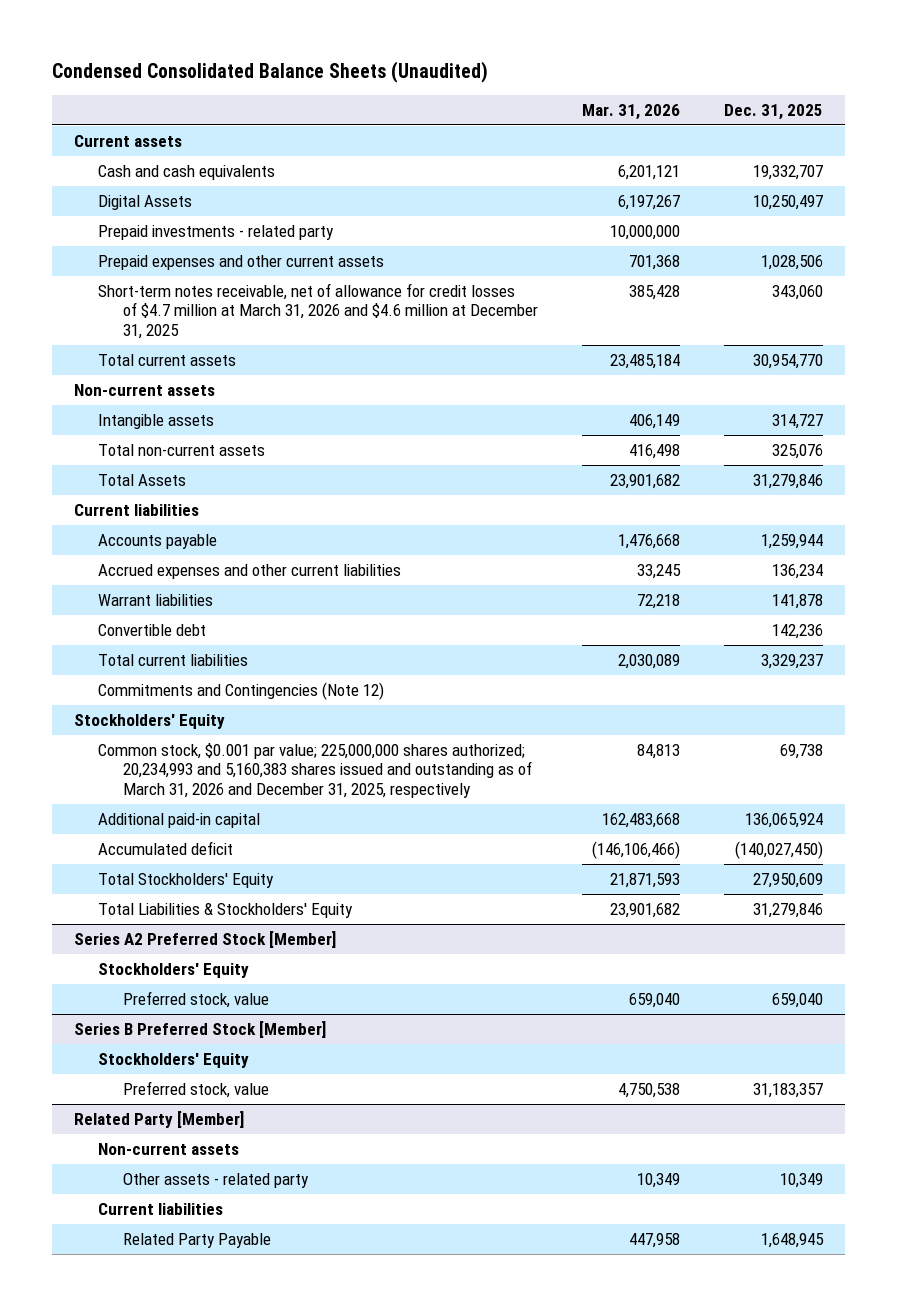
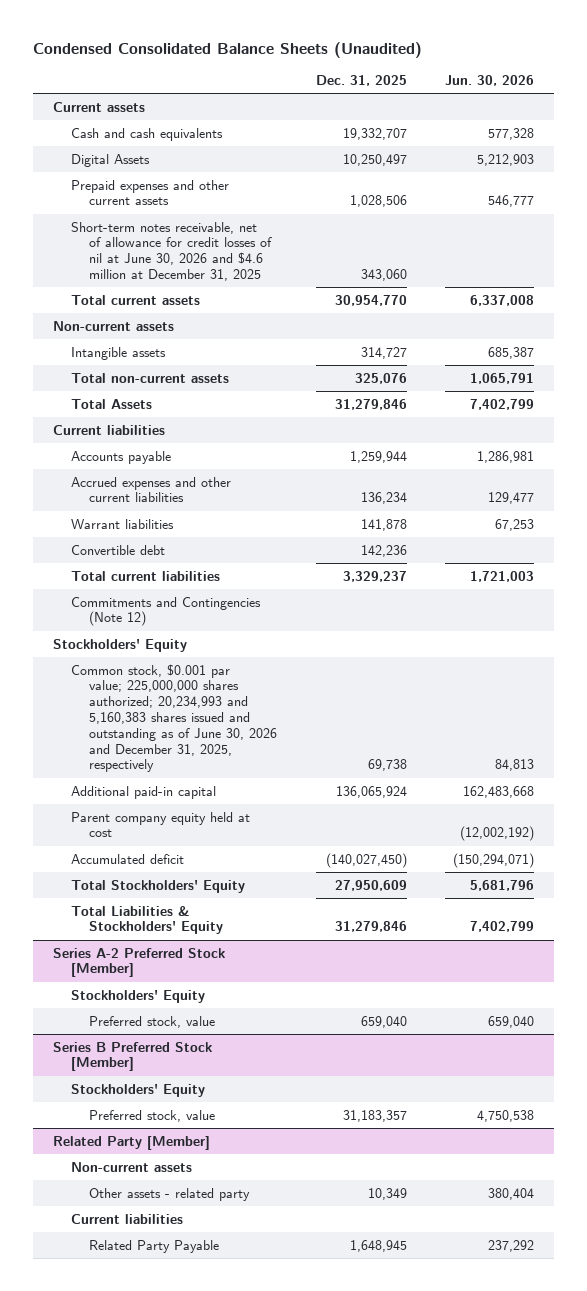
[582,103,681,120] Mar. 31, 2026 -> none
none -> [445,75,535,87] Jun. 30, 2026
[98,224,335,240] Prepaid investments - related party -> none
[98,282,538,339] Short-term notes receivable, net of allowance for credit losses of $4.7 million at March 31, 2026 and $4.6 million at December 31, 2025 -> [70,221,272,281] Short-term notes receivable, net of allowance for credit losses of nil at June 30, 2026 and $4.6 million at December 31, 2025
[98,742,532,798] Common stock, $0.001 par value; 225,000,000 shares authorized; 20,234,993 and 5,160,383 shares issued and outstanding as of March 31, 2026 and December 31, 2025, respectively -> [70,663,277,773] Common stock, $0.001 par value; 225,000,000 shares authorized; 20,234,993 and 5,160,383 shares issued and outstanding as of June 30, 2026 and December 31, 2025, respectively
none -> [70,811,250,838] Parent company equity held at cost
[74,930,337,948] Series A2 Preferred Stock [Member] -> [52,947,225,978] Series A-2 Preferred Stock [Member]

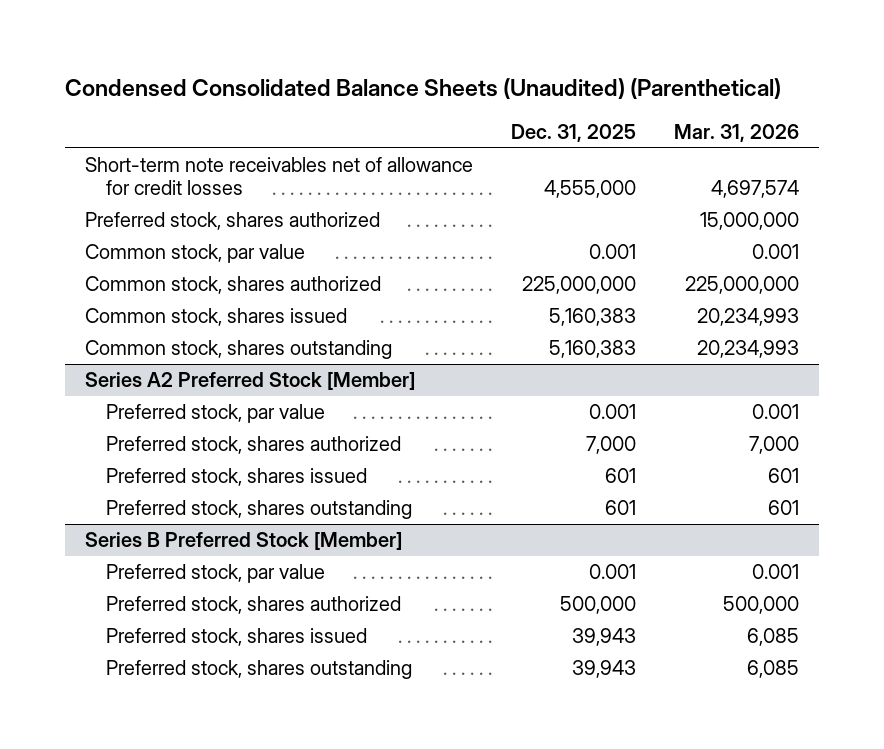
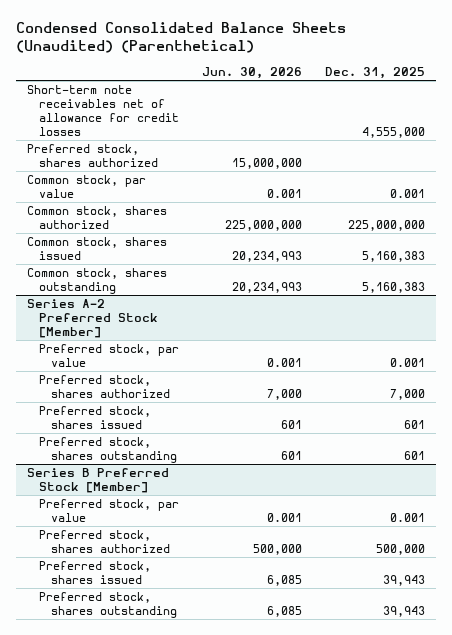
[674,124,800,143] Mar. 31, 2026 -> none
none -> [201,66,302,79] Jun. 30, 2026
[84,372,415,391] Series A2 Preferred Stock [Member] -> [26,298,159,338] Series A-2 Preferred Stock [Member]

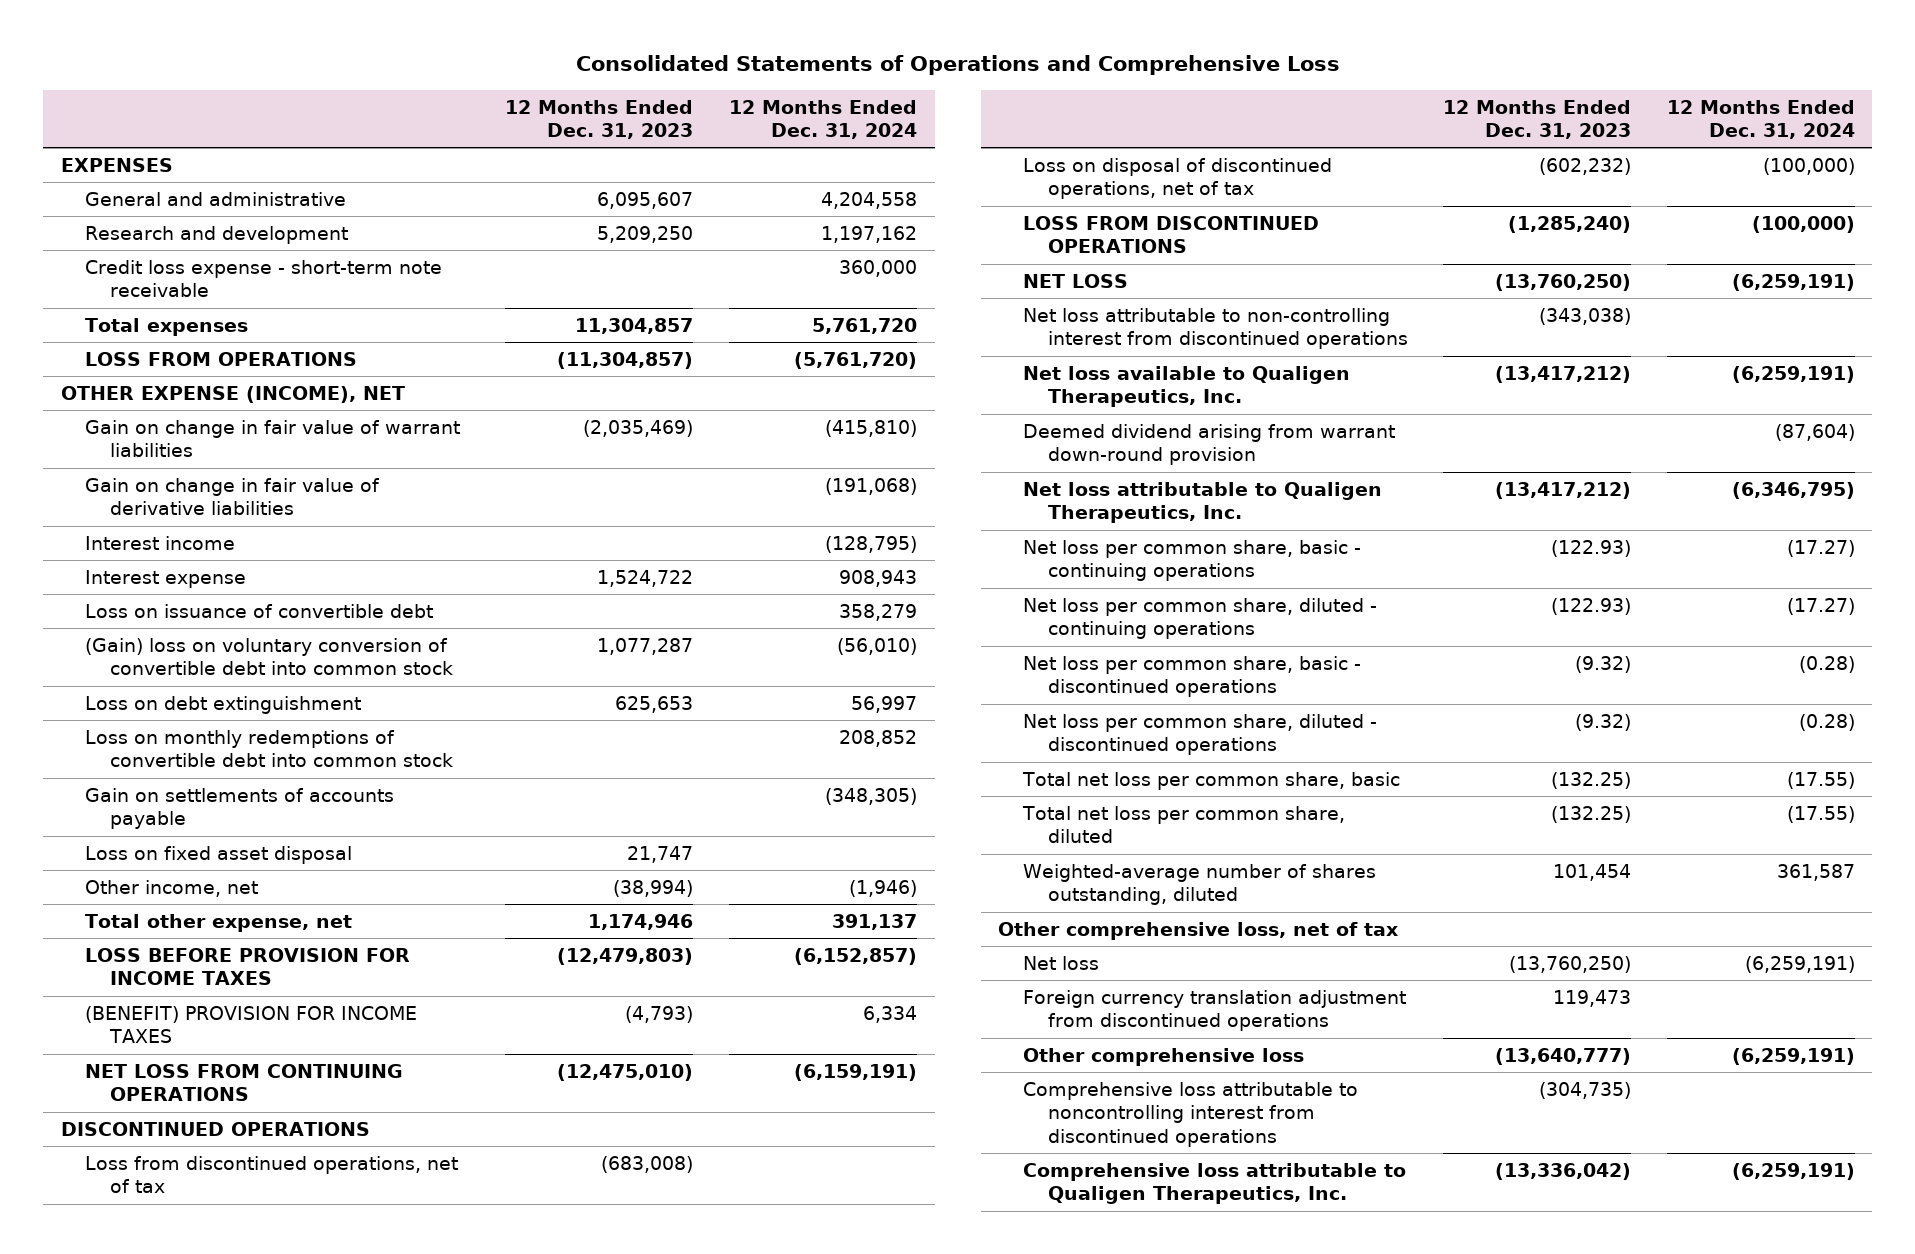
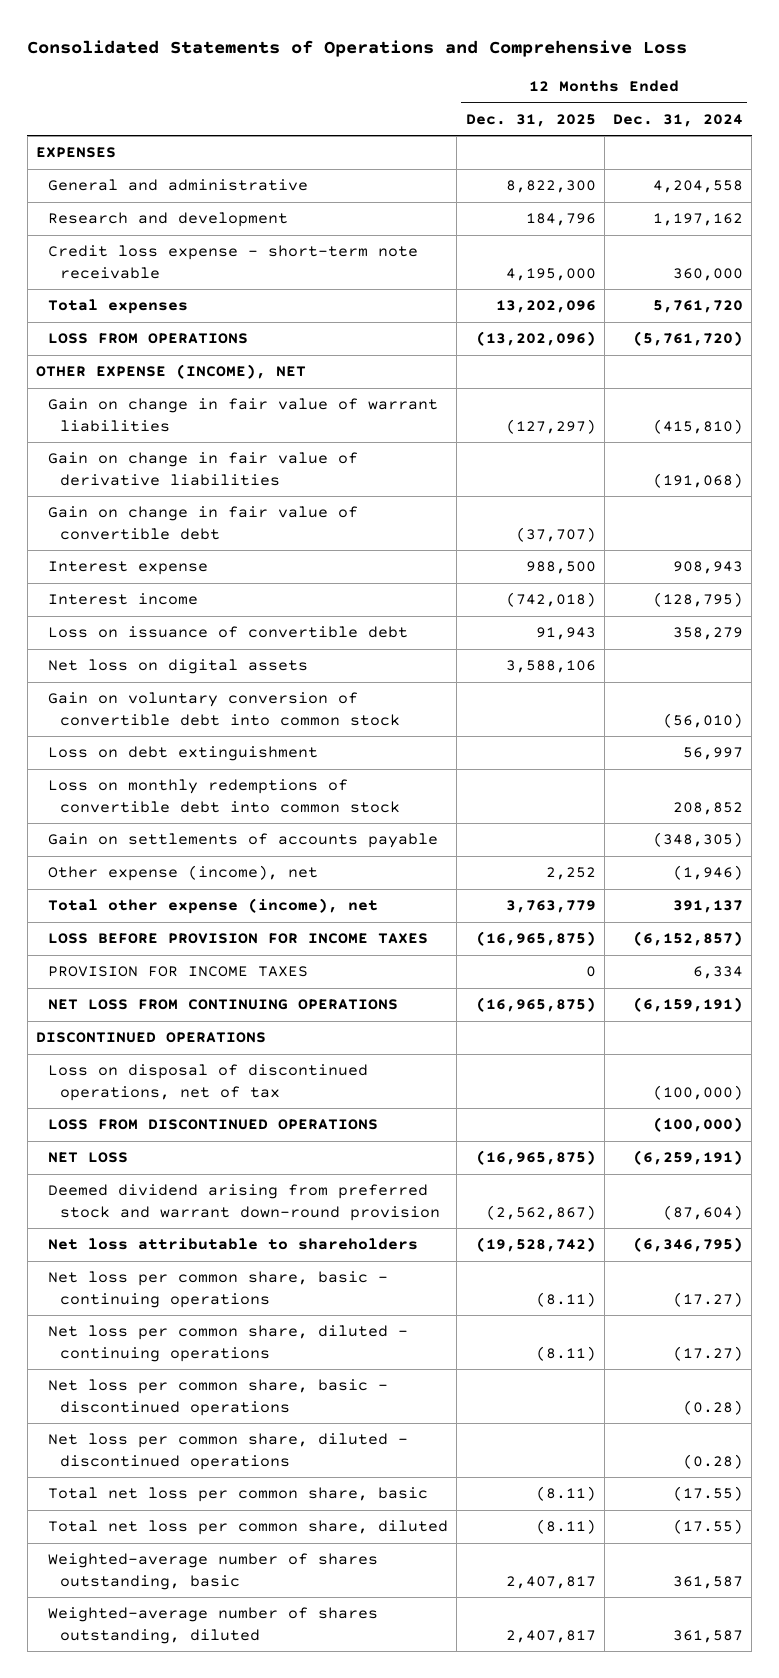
[505,99,694,140] 12 Months Ended Dec. 31, 2023 -> none
none -> [465,113,596,127] Dec. 31, 2025
none -> [48,506,359,540] Gain on change in fair value of convertible debt
[85,535,236,550] Interest income -> [48,593,199,606] Interest income
none -> [48,659,309,675] Net loss on digital assets
[85,637,454,676] (Gain) loss on voluntary conversion of convertible debt into common stock -> [48,692,401,726] Gain on voluntary conversion of convertible debt into common stock
[85,845,353,864] Loss on fixed asset disposal -> none
[85,879,259,897] Other income, net -> [48,865,319,882] Other expense (income), net
[85,913,353,932] Total other expense, net -> [48,898,379,915] Total other expense (income), net
[85,1005,418,1044] (BENEFIT) PROVISION FOR INCOME TAXES -> [48,966,309,978] PROVISION FOR INCOME TAXES
[85,1155,459,1194] Loss from discontinued operations, net of tax -> none
[1023,307,1408,350] Net loss attributable to non-controlling interest from discontinued operations -> none
[1023,365,1351,408] Net loss available to Qualigen Therapeutics, Inc. -> none
[1023,423,1396,466] Deemed dividend arising from warrant down-round provision -> [48,1184,441,1221] Deemed dividend arising from preferred stock and warrant down-round provision
[1023,481,1383,524] Net loss attributable to Qualigen Therapeutics, Inc. -> [48,1238,419,1251] Net loss attributable to shareholders
none -> [48,1553,379,1590] Weighted-average number of shares outstanding, basic
[998,921,1399,940] Other comprehensive loss, net of tax -> none
[1023,955,1100,970] Net loss -> none
[1023,989,1407,1032] Foreign currency translation adjustment from discontinued operations -> none
[1023,1047,1305,1066] Other comprehensive loss -> none
[1023,1081,1359,1147] Comprehensive loss attributable to noncontrolling interest from discontinued operations -> none
[1023,1162,1407,1205] Comprehensive loss attributable to Qualigen Therapeutics, Inc. -> none

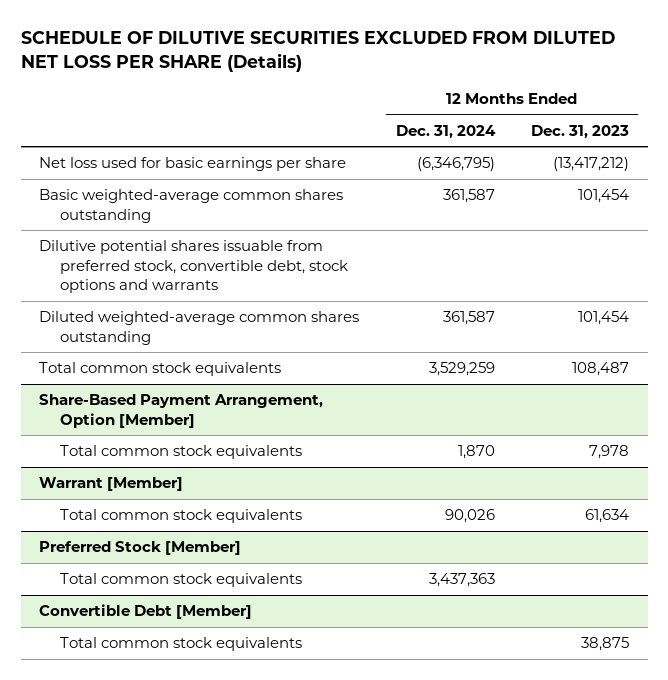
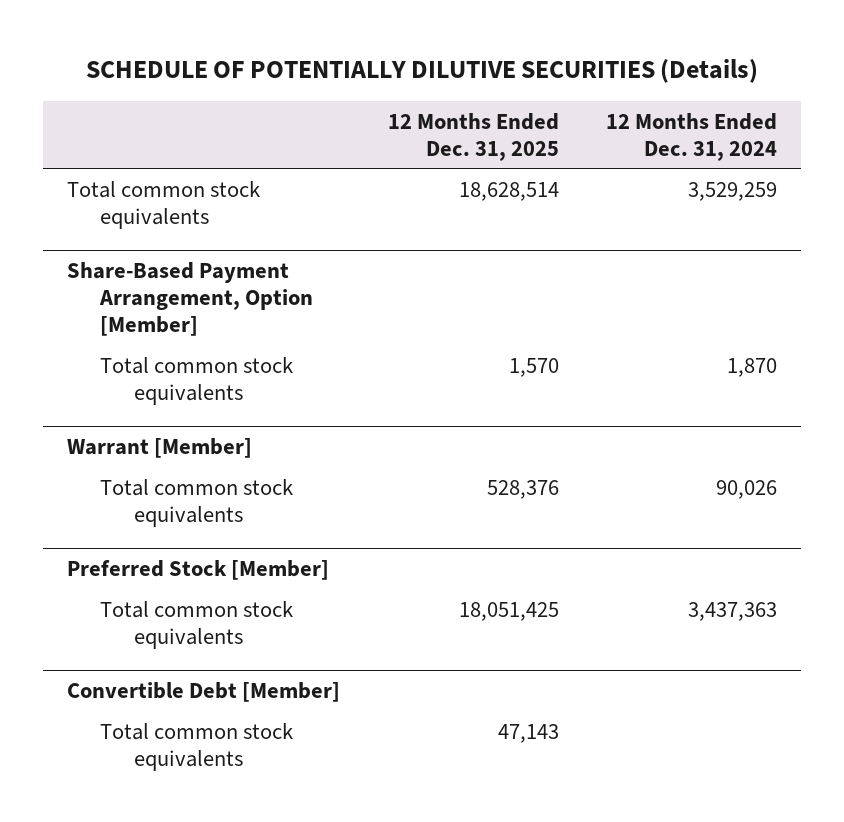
[20,31,615,72] SCHEDULE OF DILUTIVE SECURITIES EXCLUDED FROM DILUTED NET LOSS PER SHARE (Details) -> [86,59,759,84] SCHEDULE OF POTENTIALLY DILUTIVE SECURITIES (Details)
[531,124,630,139] Dec. 31, 2023 -> none
none -> [387,112,559,161] 12 Months Ended Dec. 31, 2025
[38,157,346,172] Net loss used for basic earnings per share -> none
[38,189,343,223] Basic weighted-average common shares outstanding -> none
[38,240,348,294] Dilutive potential shares issuable from preferred stock, convertible debt, stock options and warrants -> none
[38,311,359,345] Diluted weighted-average common shares outstanding -> none

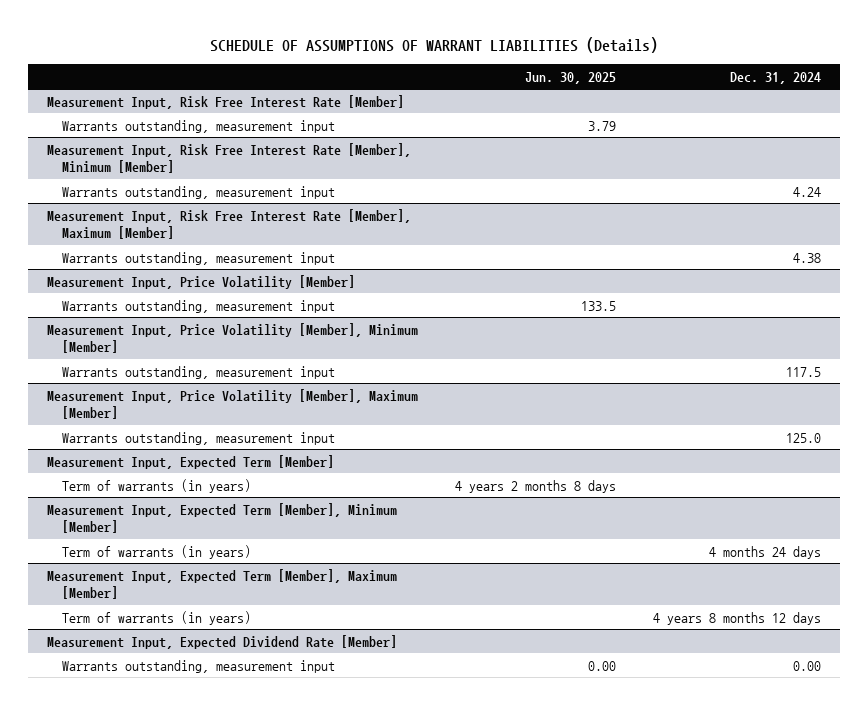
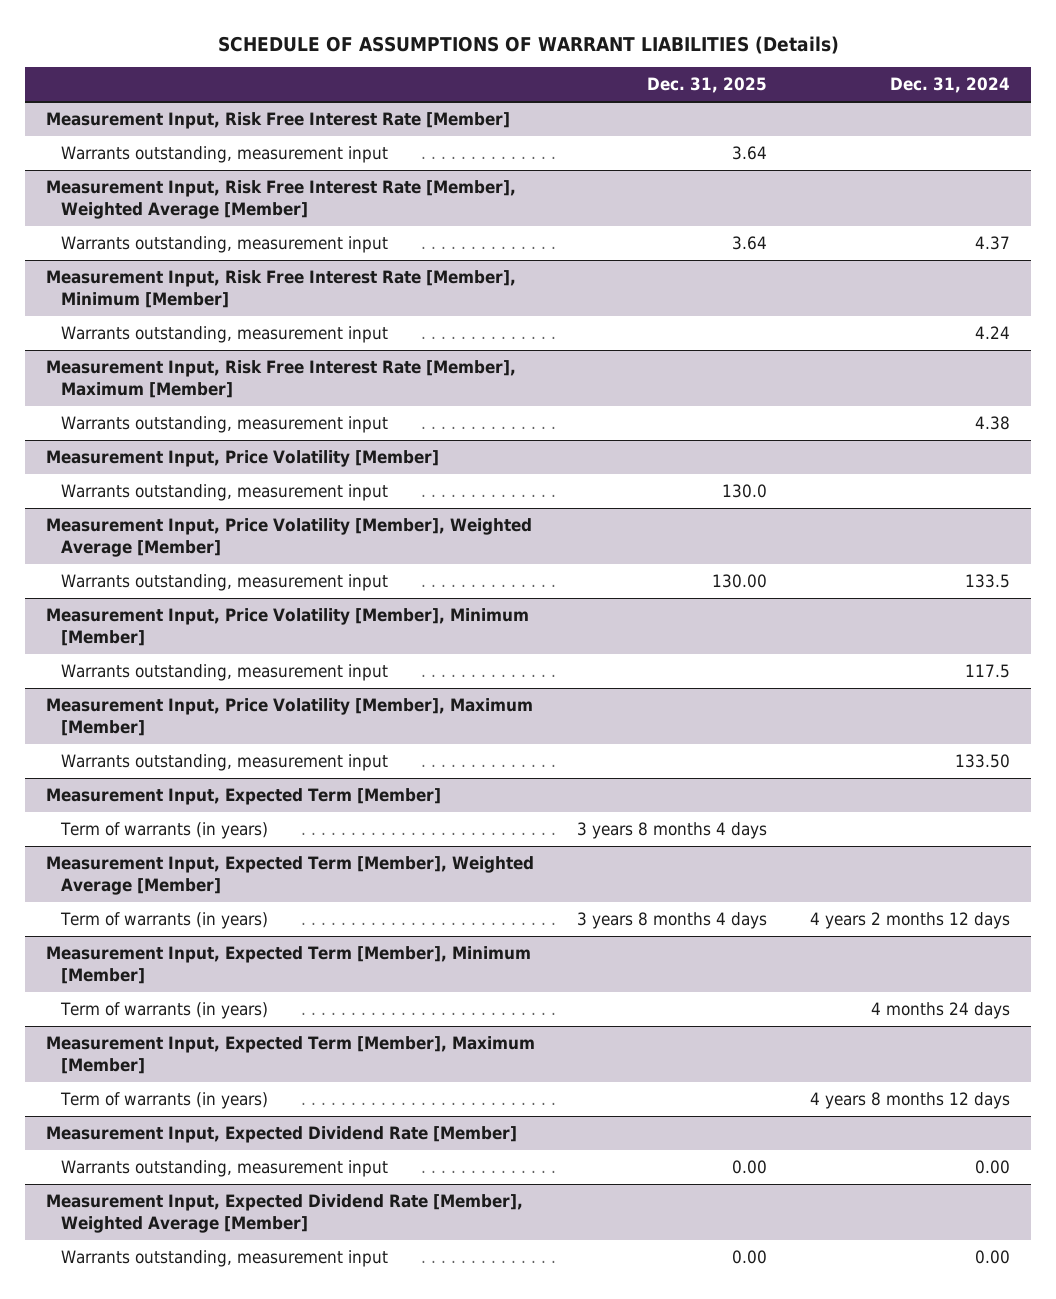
[524,71,616,84] Jun. 30, 2025 -> none
none -> [647,77,768,94] Dec. 31, 2025
none -> [46,180,517,219] Measurement Input, Risk Free Interest Rate [Member], Weighted Average [Member]
none -> [60,236,388,254] Warrants outstanding, measurement input
none -> [46,518,533,557] Measurement Input, Price Volatility [Member], Weighted Average [Member]
none -> [60,574,388,592] Warrants outstanding, measurement input
[786,432,822,443] 125.0 -> [954,754,1010,769] 133.50
none -> [46,856,535,895] Measurement Input, Expected Term [Member], Weighted Average [Member]
none -> [59,912,268,930] Term of warrants (in years)
none -> [46,1194,524,1233] Measurement Input, Expected Dividend Rate [Member], Weighted Average [Member]
none -> [60,1250,388,1268] Warrants outstanding, measurement input

